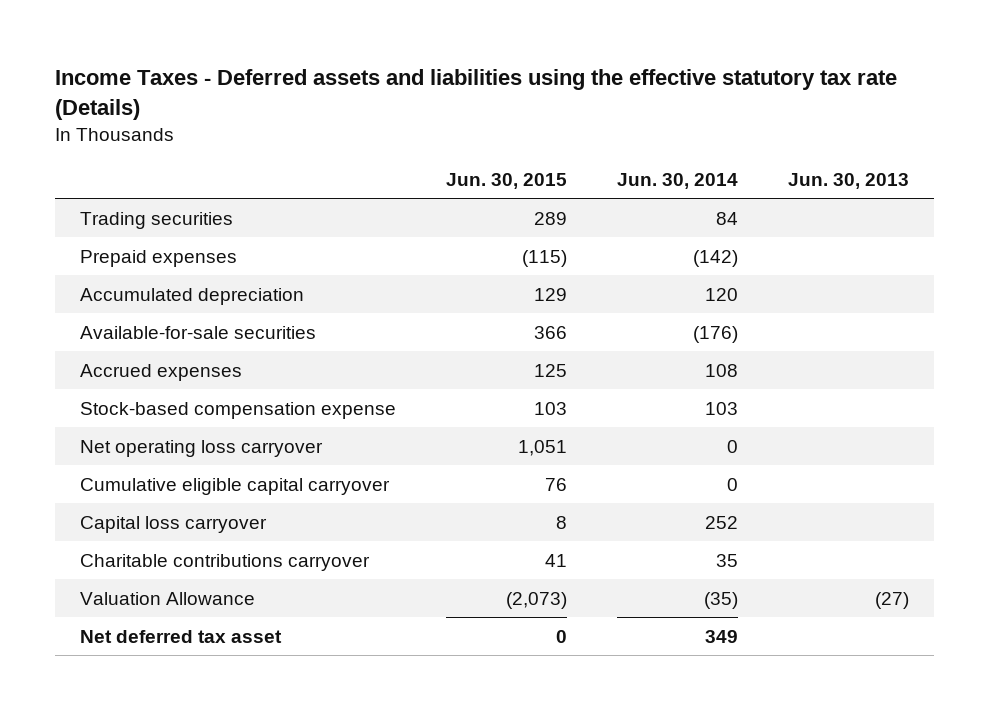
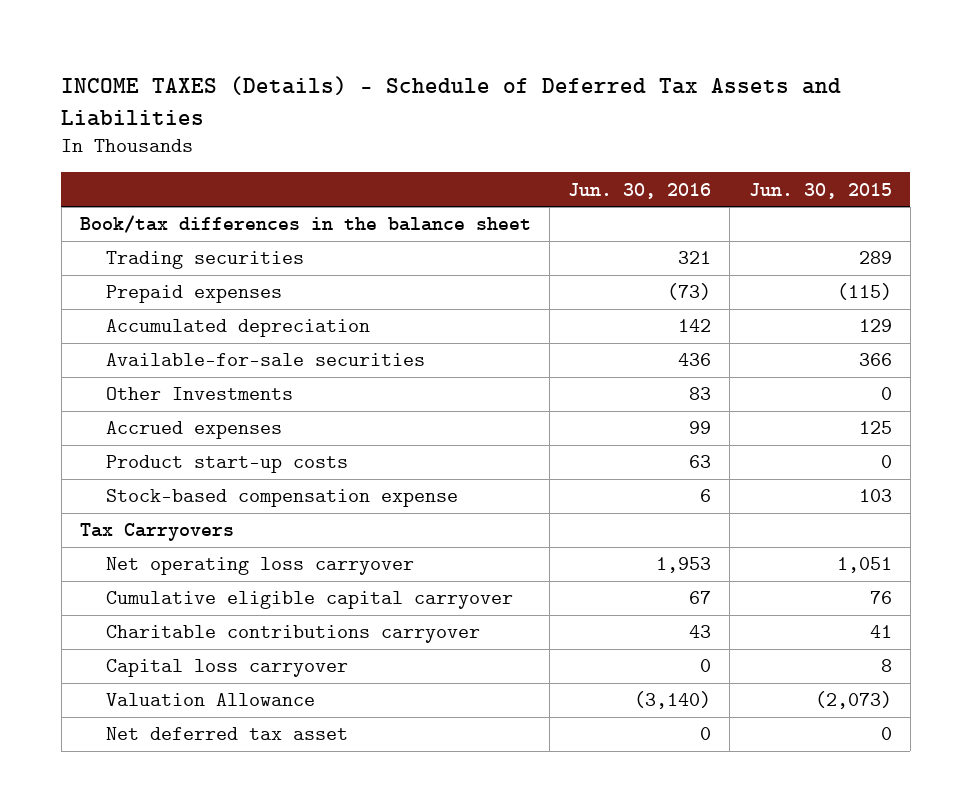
[55,69,898,121] Income Taxes - Deferred assets and liabilities using the effective statutory tax rate (Details) -> [61,76,842,126] INCOME TAXES (Details) - Schedule of Deferred Tax Assets and Liabilities
[616,172,738,189] Jun. 30, 2014 -> none
[787,172,909,189] Jun. 30, 2013 -> none
none -> [568,182,712,199] Jun. 30, 2016
none -> [80,215,532,234] Book/tax differences in the balance sheet
none -> [105,387,293,401] Other Investments
none -> [105,455,348,474] Product start-up costs
none -> [80,523,235,542] Tax Carryovers
[80,515,268,533] Capital loss carryover -> [105,659,348,678] Capital loss carryover

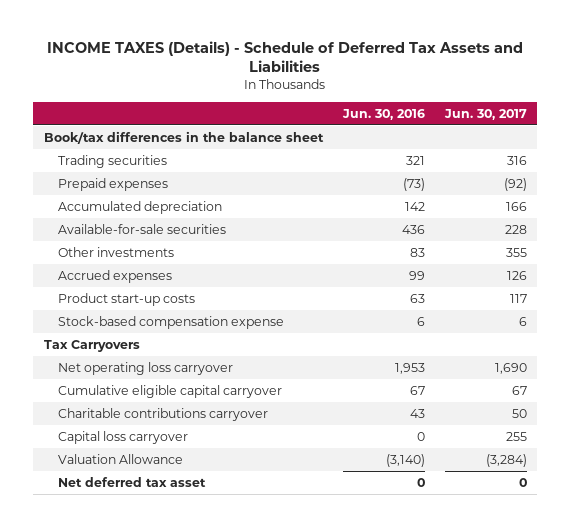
[748,182,892,199] Jun. 30, 2015 -> none
none -> [444,108,528,120] Jun. 30, 2017
[105,387,293,401] Other Investments -> [57,246,174,257] Other investments

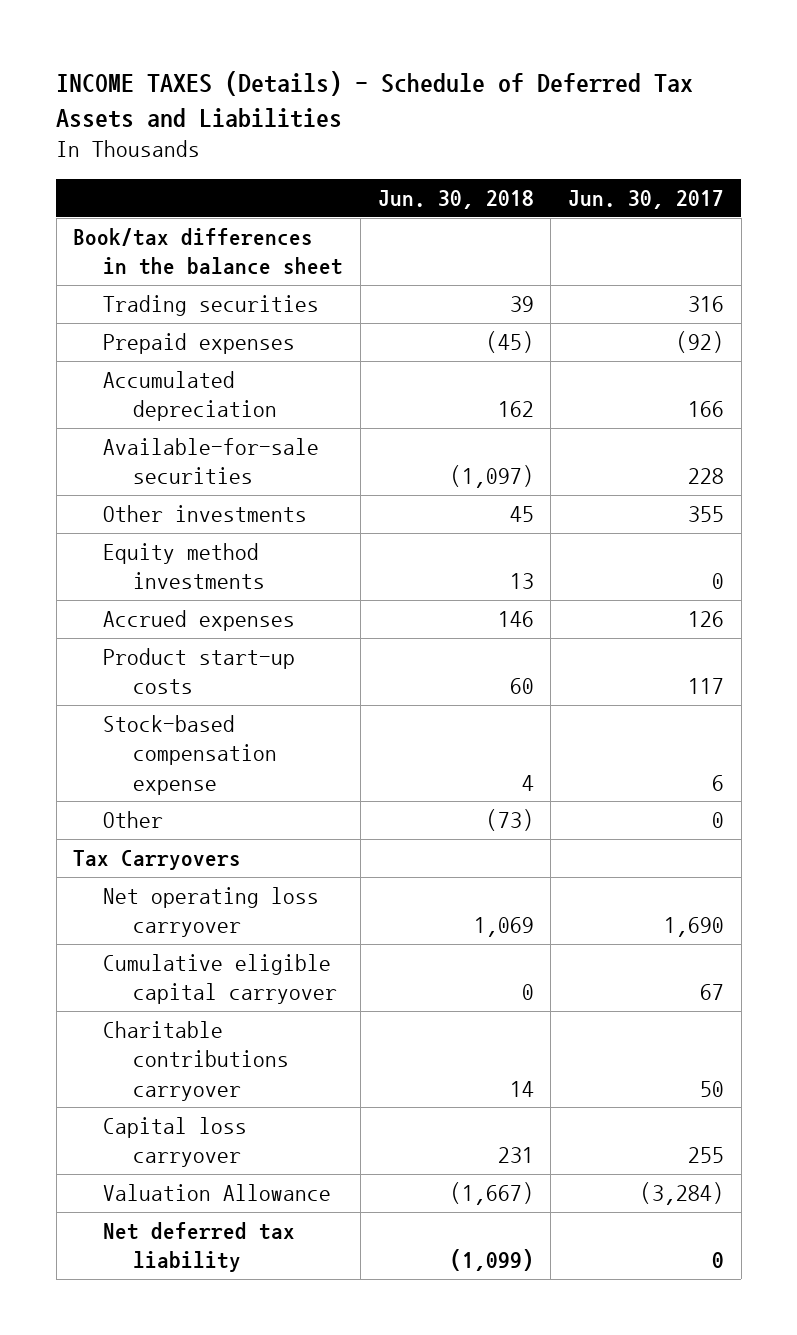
[341,108,425,120] Jun. 30, 2016 -> none
none -> [377,190,534,210] Jun. 30, 2018
none -> [103,543,266,590] Equity method investments
none -> [103,811,164,829] Other
[57,476,206,487] Net deferred tax asset -> [103,1222,296,1273] Net deferred tax liability

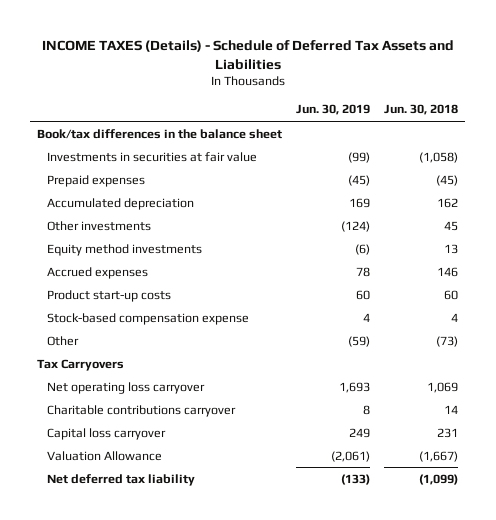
[568,190,725,210] Jun. 30, 2017 -> none
none -> [296,104,371,116] Jun. 30, 2019
[103,295,320,317] Trading securities -> none
none -> [47,151,258,162] Investments in securities at fair value
[103,438,320,485] Available-for-sale securities -> none
[103,954,338,1005] Cumulative eligible capital carryover -> none

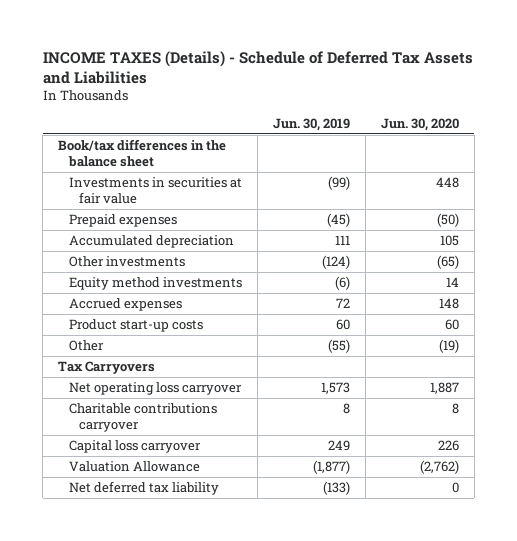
[384,104,459,116] Jun. 30, 2018 -> none
none -> [380,117,459,131] Jun. 30, 2020
[349,197,371,208] 169 -> [334,235,350,246] 111
[356,266,371,277] 78 -> [335,298,350,309] 72
[47,312,250,325] Stock-based compensation expense -> none
[348,335,371,347] (59) -> [327,339,350,354] (55)
[339,381,371,393] 1,693 -> [320,382,350,395] 1,573
[331,450,371,462] (2,061) -> [312,460,350,475] (1,877)

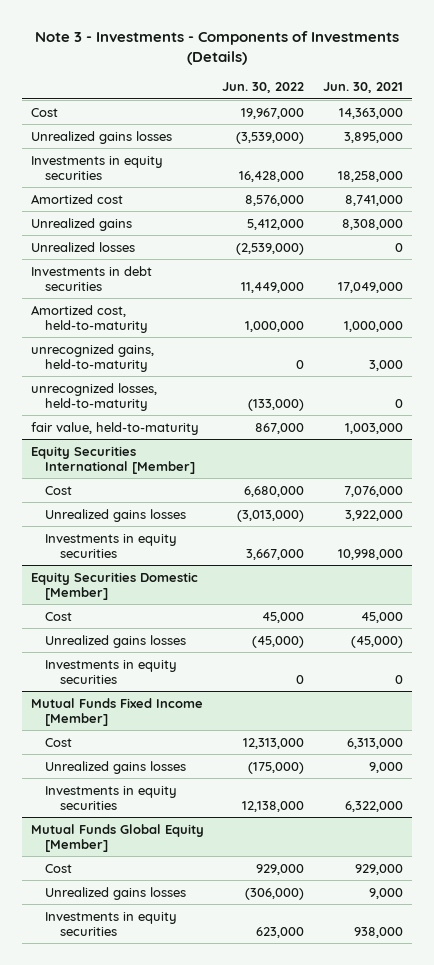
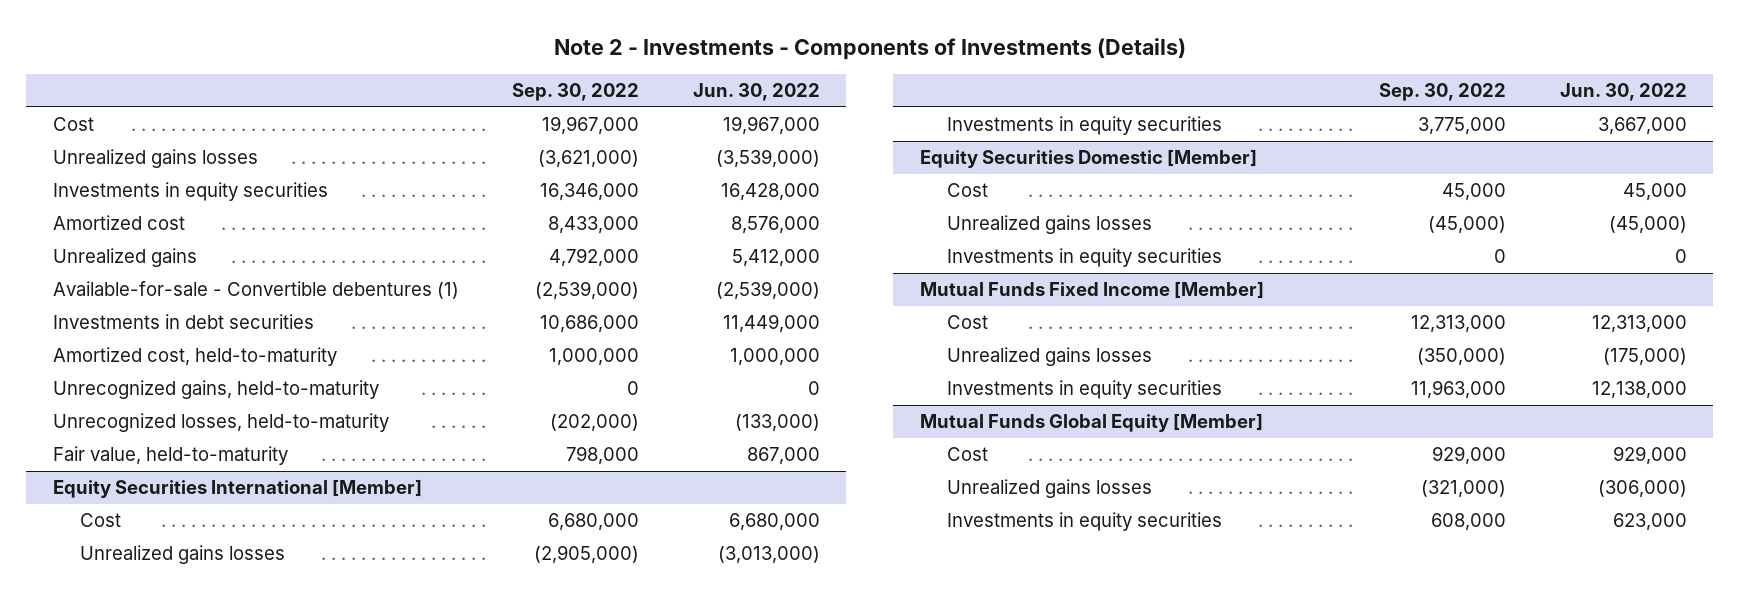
[34,30,399,65] Note 3 - Investments - Components of Investments (Details) -> [553,38,1186,61] Note 2 - Investments - Components of Investments (Details)
[322,82,403,94] Jun. 30, 2021 -> none
none -> [512,83,640,102] Sep. 30, 2022
[30,241,135,252] Unrealized losses -> [52,281,459,300] Available-for-sale - Convertible debentures (1)
[30,343,154,372] unrecognized gains, held-to-maturity -> [52,380,379,400] Unrecognized gains, held-to-maturity
[30,382,157,411] unrecognized losses, held-to-maturity -> [52,413,389,433] Unrecognized losses, held-to-maturity
[30,421,199,435] fair value, held-to-maturity -> [52,446,288,466] Fair value, held-to-maturity

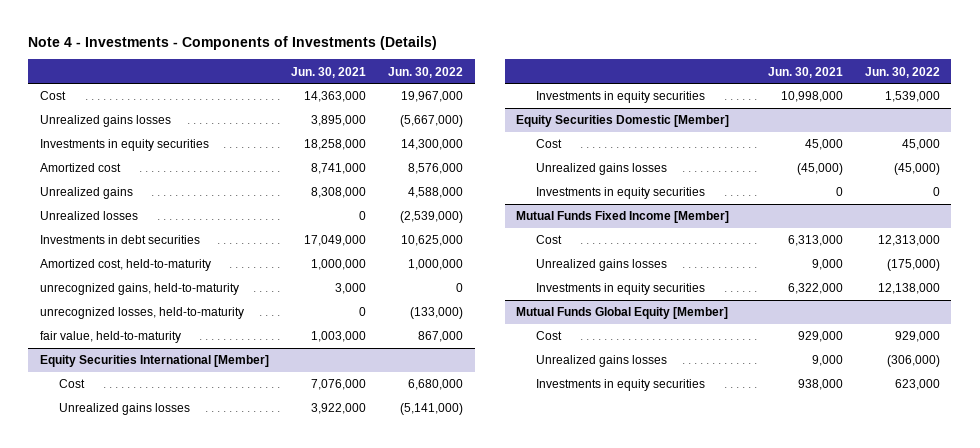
[553,38,1186,61] Note 2 - Investments - Components of Investments (Details) -> [28,36,438,51] Note 4 - Investments - Components of Investments (Details)
[512,83,640,102] Sep. 30, 2022 -> none
none -> [291,66,367,78] Jun. 30, 2021
[715,149,820,169] (3,539,000) -> [400,115,464,128] (5,667,000)
[720,183,820,202] 16,428,000 -> [401,139,464,151] 14,300,000
[731,249,820,268] 5,412,000 -> [408,187,464,199] 4,588,000
[52,281,459,300] Available-for-sale - Convertible debentures (1) -> [39,211,138,221] Unrealized losses
[722,314,820,334] 11,449,000 -> [401,235,464,247] 10,625,000
[52,380,379,400] Unrecognized gains, held-to-maturity -> [39,283,239,296] unrecognized gains, held-to-maturity
[52,413,389,433] Unrecognized losses, held-to-maturity -> [39,307,244,320] unrecognized losses, held-to-maturity
[52,446,288,466] Fair value, held-to-maturity -> [39,331,181,344] fair value, held-to-maturity
[717,546,820,565] (3,013,000) -> [400,403,464,416] (5,141,000)
[1597,117,1687,136] 3,667,000 -> [885,91,941,103] 1,539,000

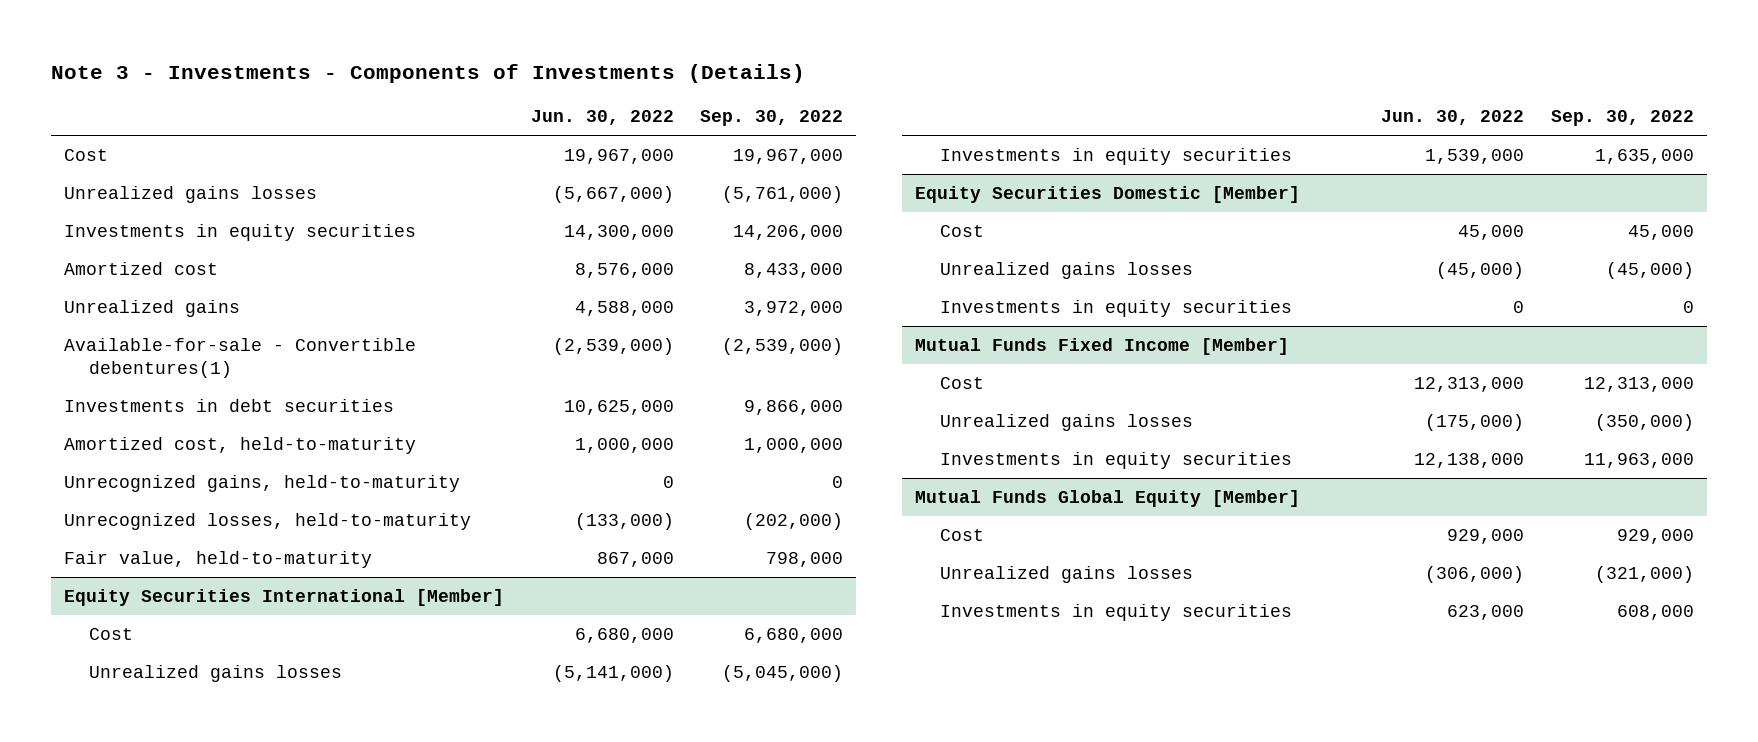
[28,36,438,51] Note 4 - Investments - Components of Investments (Details) -> [51,64,806,84] Note 3 - Investments - Components of Investments (Details)
[291,66,367,78] Jun. 30, 2021 -> none
none -> [700,110,844,127] Sep. 30, 2022
[39,211,138,221] Unrealized losses -> [64,337,417,379] Available-for-sale - Convertible debentures(1)
[39,283,239,296] unrecognized gains, held-to-maturity -> [64,474,461,492] Unrecognized gains, held-to-maturity
[39,307,244,320] unrecognized losses, held-to-maturity -> [64,512,472,530] Unrecognized losses, held-to-maturity
[39,331,181,344] fair value, held-to-maturity -> [64,550,373,568] Fair value, held-to-maturity

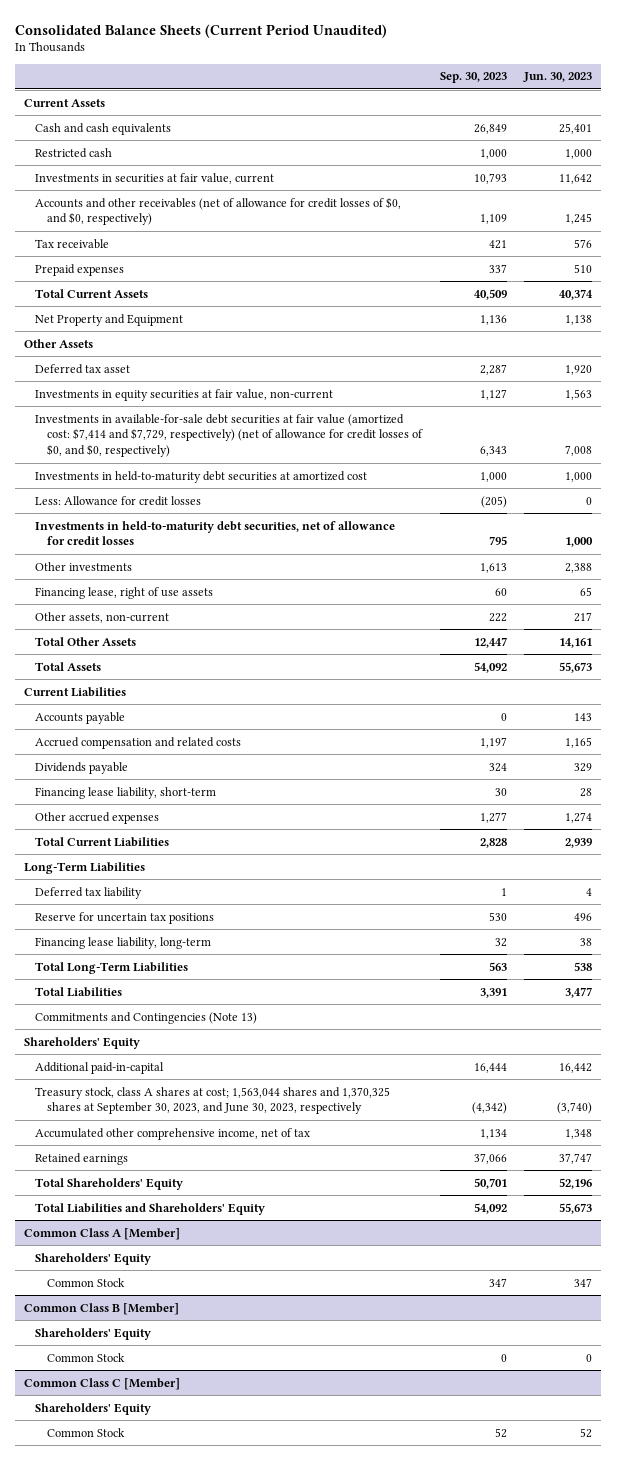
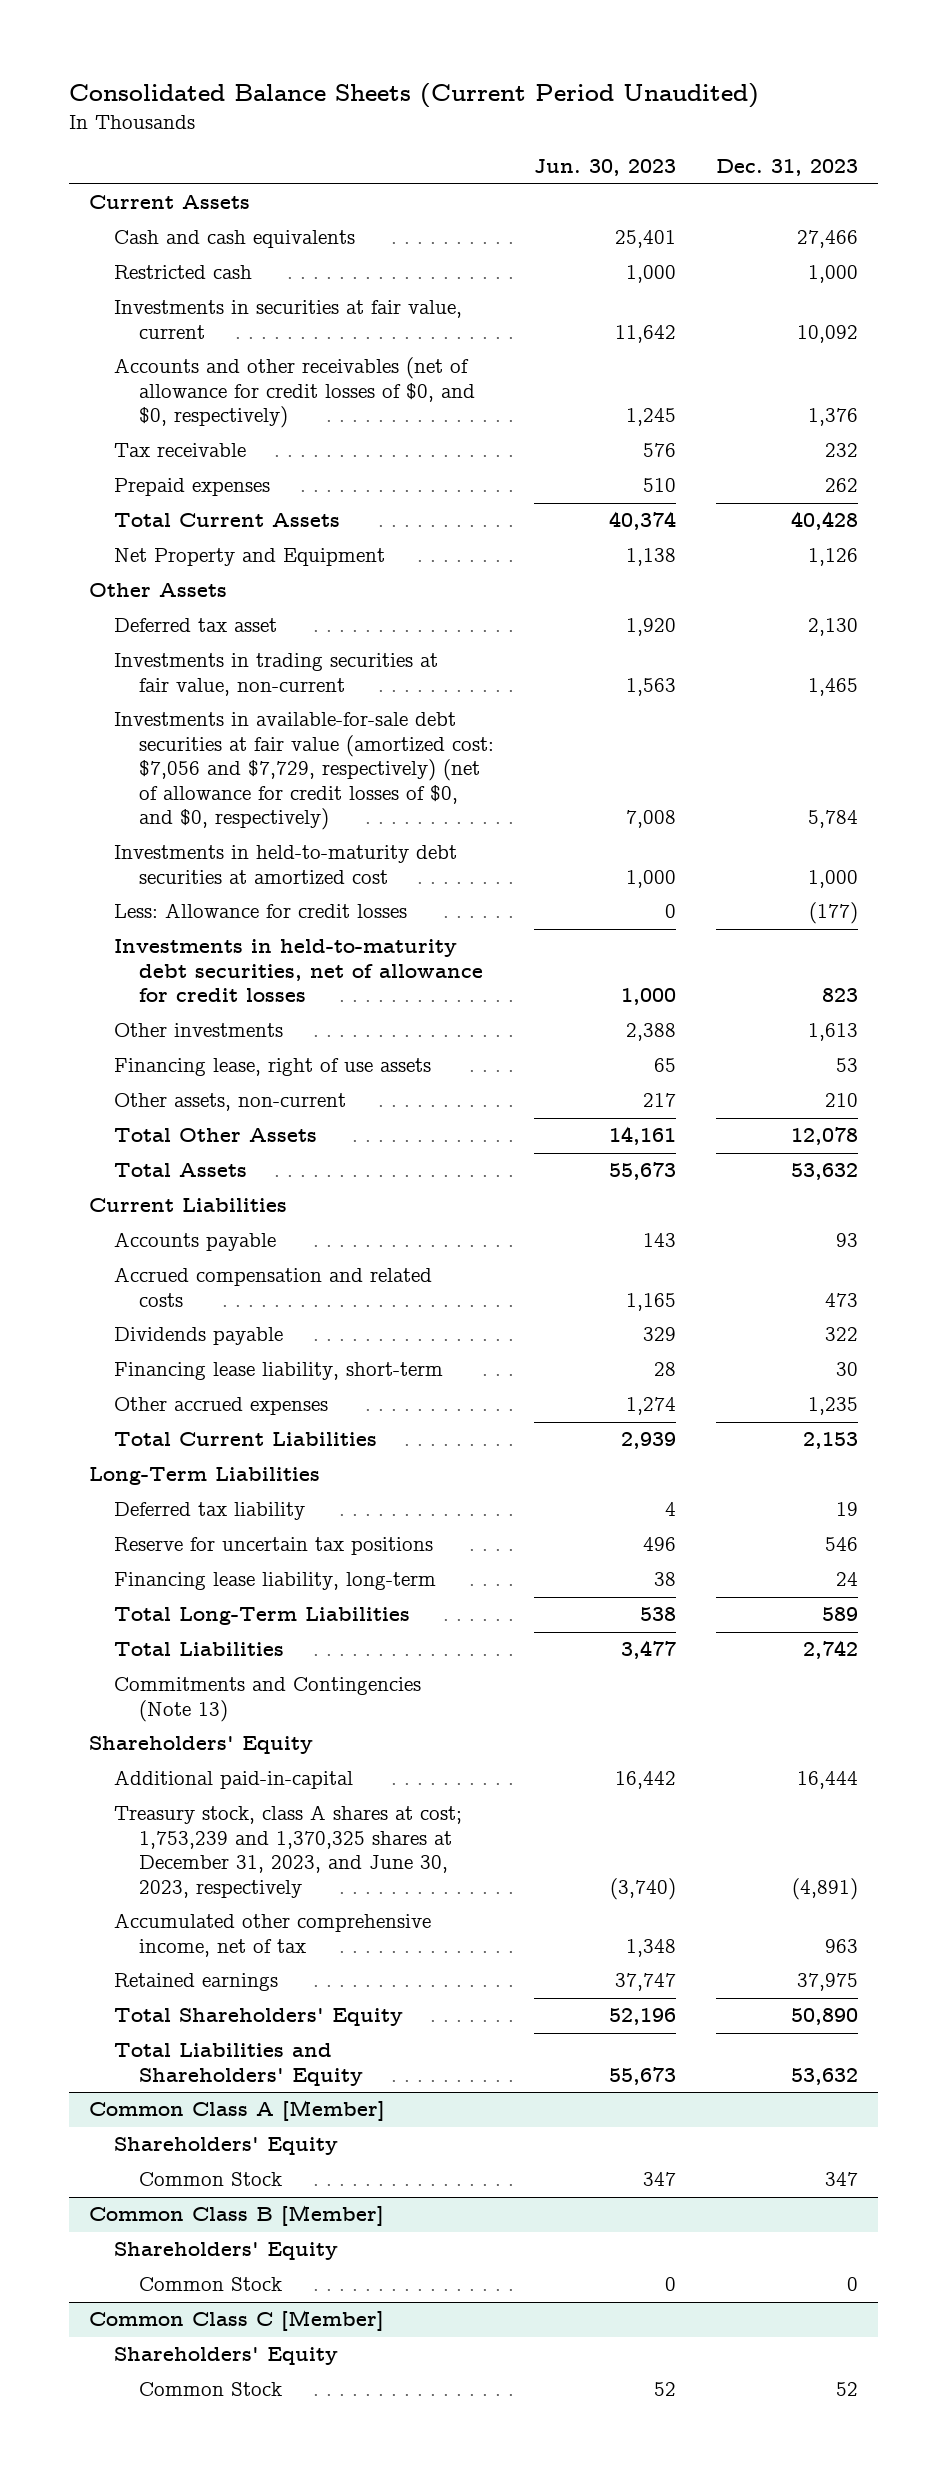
[439,72,507,84] Sep. 30, 2023 -> none
none -> [715,159,858,177] Dec. 31, 2023
[35,388,334,401] Investments in equity securities at fair value, non-current -> [114,653,439,696] Investments in trading securities at fair value, non-current
[35,413,423,458] Investments in available-for-sale debt securities at fair value (amortized cost: $7,414 and $7,729, respectively) (net of allowance for credit losses of $0, and $0, respectively) -> [114,712,495,831] Investments in available-for-sale debt securities at fair value (amortized cost: $7,056 and $7,729, respectively) (net of allowance for credit losses of $0, and $0, respectively)
[35,1086,391,1115] Treasury stock, class A shares at cost; 1,563,044 shares and 1,370,325 shares at September 30, 2023, and June 30, 2023, respectively -> [114,1805,463,1898] Treasury stock, class A shares at cost; 1,753,239 and 1,370,325 shares at December 31, 2023, and June 30, 2023, respectively

